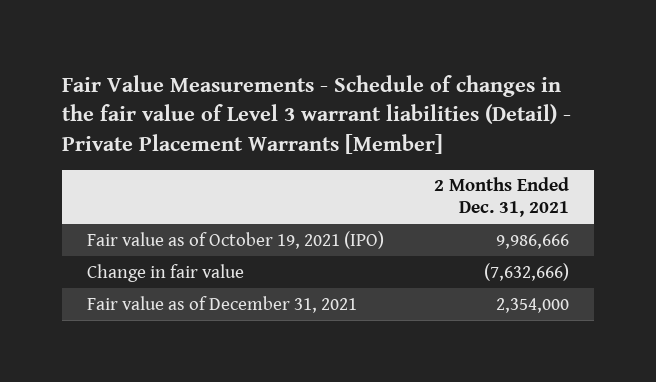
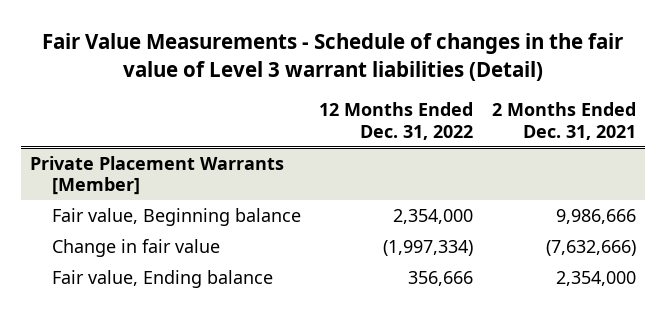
[62,74,572,154] Fair Value Measurements - Schedule of changes in the fair value of Level 3 warrant liabilities (Detail) - Private Placement Warrants [Member] -> [41,32,623,81] Fair Value Measurements - Schedule of changes in the fair value of Level 3 warrant liabilities (Detail)
none -> [319,102,474,140] 12 Months Ended Dec. 31, 2022
none -> [30,155,285,196] Private Placement Warrants [Member]
[87,230,385,249] Fair value as of October 19, 2021 (IPO) -> [52,207,302,226] Fair value, Beginning balance
[87,295,358,313] Fair value as of December 31, 2021 -> [52,269,274,288] Fair value, Ending balance

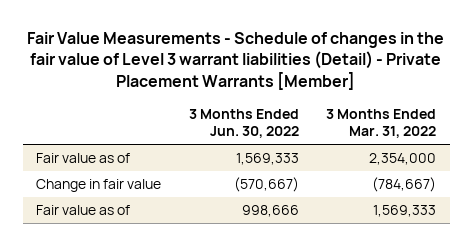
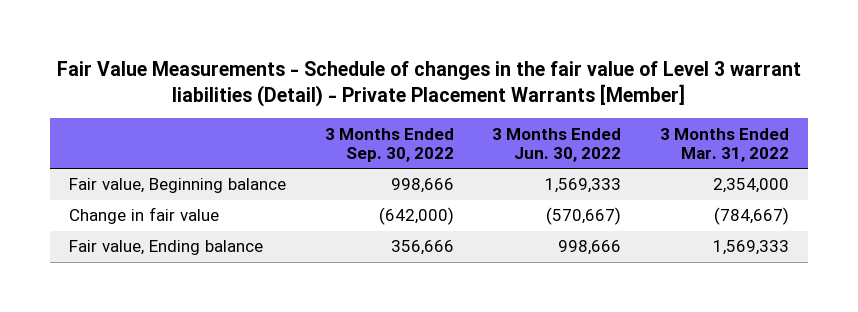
none -> [324,127,454,163] 3 Months Ended Sep. 30, 2022
[36,153,131,164] Fair value as of -> [68,178,286,194] Fair value, Beginning balance
[36,205,131,216] Fair value as of -> [68,240,263,256] Fair value, Ending balance

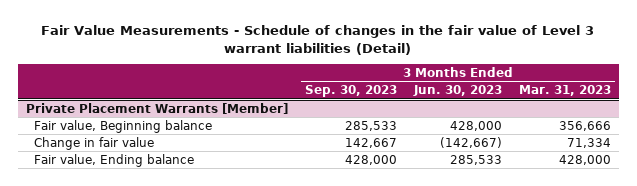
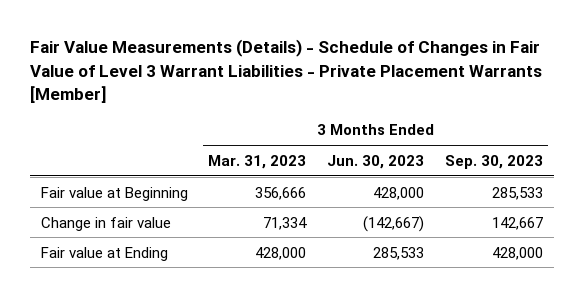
[41,25,595,56] Fair Value Measurements - Schedule of changes in the fair value of Level 3 warrant liabilities (Detail) -> [30,39,543,103] Fair Value Measurements (Details) - Schedule of Changes in Fair Value of Level 3 Warrant Liabilities - Private Placement Warrants [Member]
[26,102,289,114] Private Placement Warrants [Member] -> none
[34,119,213,133] Fair value, Beginning balance -> [40,186,188,201] Fair value at Beginning
[34,153,195,167] Fair value, Ending balance -> [40,246,168,261] Fair value at Ending

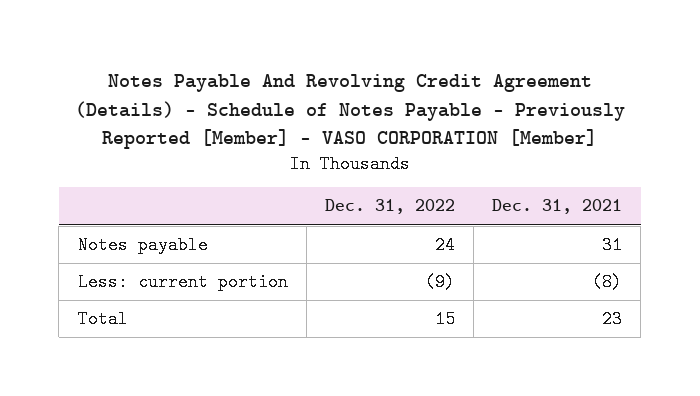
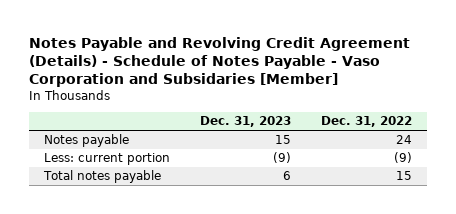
[74,74,625,150] Notes Payable And Revolving Credit Agreement (Details) - Schedule of Notes Payable - Previously Reported [Member] - VASO CORPORATION [Member] -> [29,36,411,88] Notes Payable and Revolving Credit Agreement (Details) - Schedule of Notes Payable - Vaso Corporation and Subsidaries [Member]
[491,199,622,215] Dec. 31, 2021 -> none
none -> [200,116,292,128] Dec. 31, 2023
[77,310,128,329] Total -> [43,170,162,184] Total notes payable

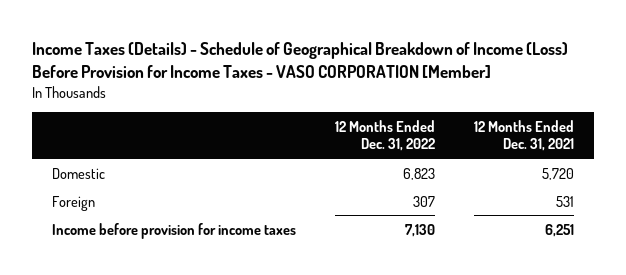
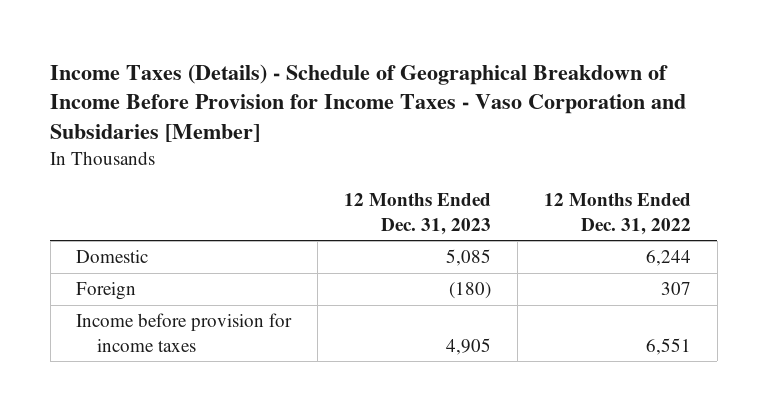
[32,41,569,78] Income Taxes (Details) - Schedule of Geographical Breakdown of Income (Loss) Before Provision for Income Taxes - VASO CORPORATION [Member] -> [50,63,687,143] Income Taxes (Details) - Schedule of Geographical Breakdown of Income Before Provision for Income Taxes - Vaso Corporation and Subsidaries [Member]
[473,119,574,152] 12 Months Ended Dec. 31, 2021 -> none
none -> [344,193,492,235] 12 Months Ended Dec. 31, 2023
[402,167,435,180] 6,823 -> [645,250,691,267] 6,244
[404,223,435,237] 7,130 -> [645,337,691,355] 6,551

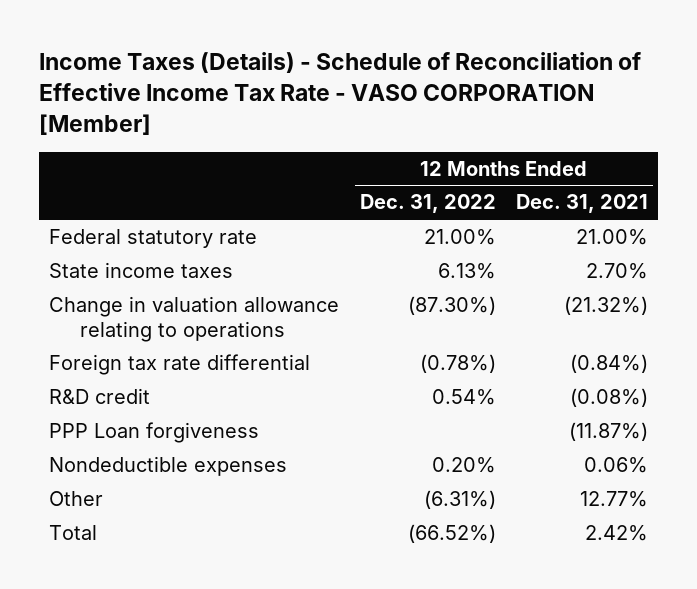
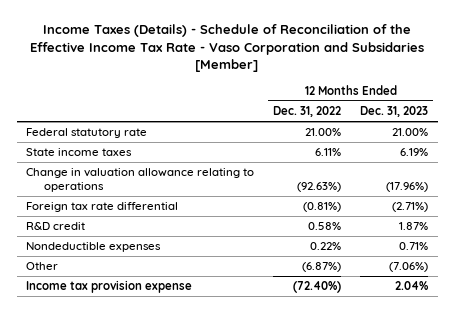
[39,51,642,135] Income Taxes (Details) - Schedule of Reconciliation of Effective Income Tax Rate - VASO CORPORATION [Member] -> [30,24,425,73] Income Taxes (Details) - Schedule of Reconciliation of the Effective Income Tax Rate - Vaso Corporation and Subsidaries [Member]
[516,194,649,214] Dec. 31, 2021 -> none
none -> [360,106,429,118] Dec. 31, 2023
[49,422,260,444] PPP Loan forgiveness -> none
[49,525,98,541] Total -> none
[437,263,496,280] 6.13% -> [315,148,342,157] 6.11%
[407,296,496,316] (87.30%) -> [297,182,342,193] (92.63%)
[419,354,496,374] (0.78%) -> [303,202,342,213] (0.81%)
[431,389,496,406] 0.54% -> [308,222,342,231] 0.58%
[431,457,496,474] 0.20% -> [310,242,342,251] 0.22%
[423,490,496,510] (6.31%) -> [302,262,342,273] (6.87%)
none -> [26,280,193,294] Income tax provision expense

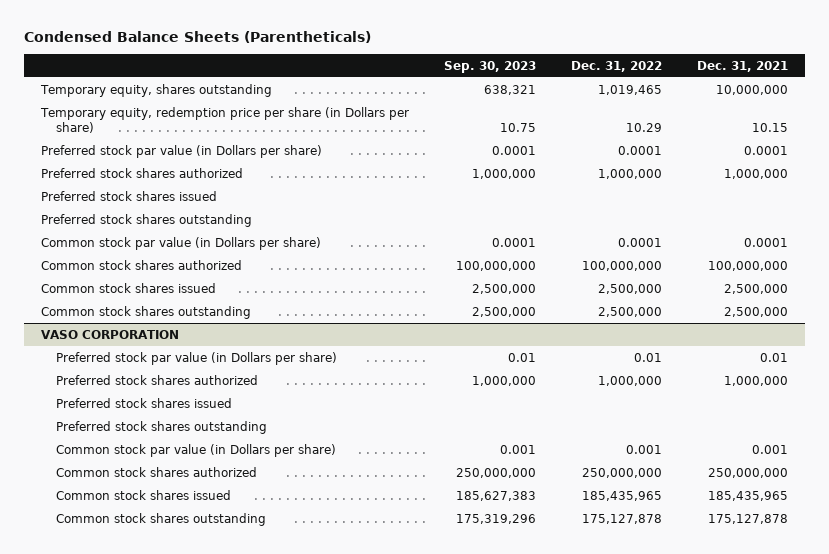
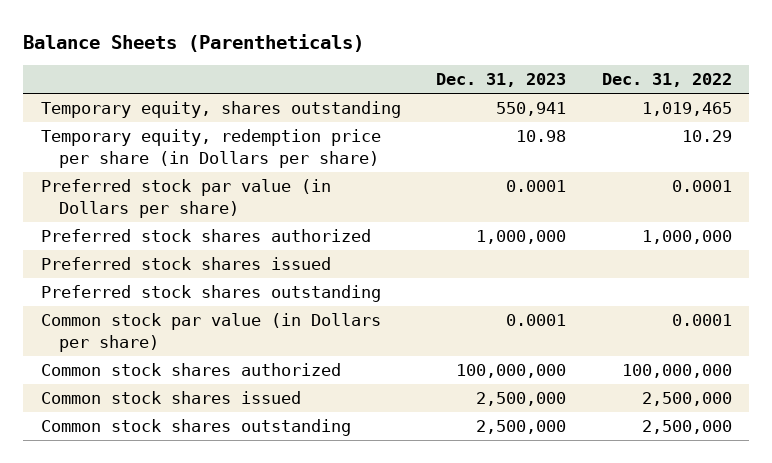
[23,31,371,44] Condensed Balance Sheets (Parentheticals) -> [22,33,364,52] Balance Sheets (Parentheticals)
[443,60,536,73] Sep. 30, 2023 -> none
[696,60,788,72] Dec. 31, 2021 -> none
none -> [436,73,567,88] Dec. 31, 2023
[40,329,179,339] VASO CORPORATION -> none
[56,351,338,365] Preferred stock par value (in Dollars per share) -> none
[56,374,259,385] Preferred stock shares authorized -> none
[56,397,233,408] Preferred stock shares issued -> none
[56,420,268,434] Preferred stock shares outstanding -> none
[56,443,337,457] Common stock par value (in Dollars per share) -> none
[56,466,258,477] Common stock shares authorized -> none
[56,489,232,500] Common stock shares issued -> none
[56,512,267,526] Common stock shares outstanding -> none

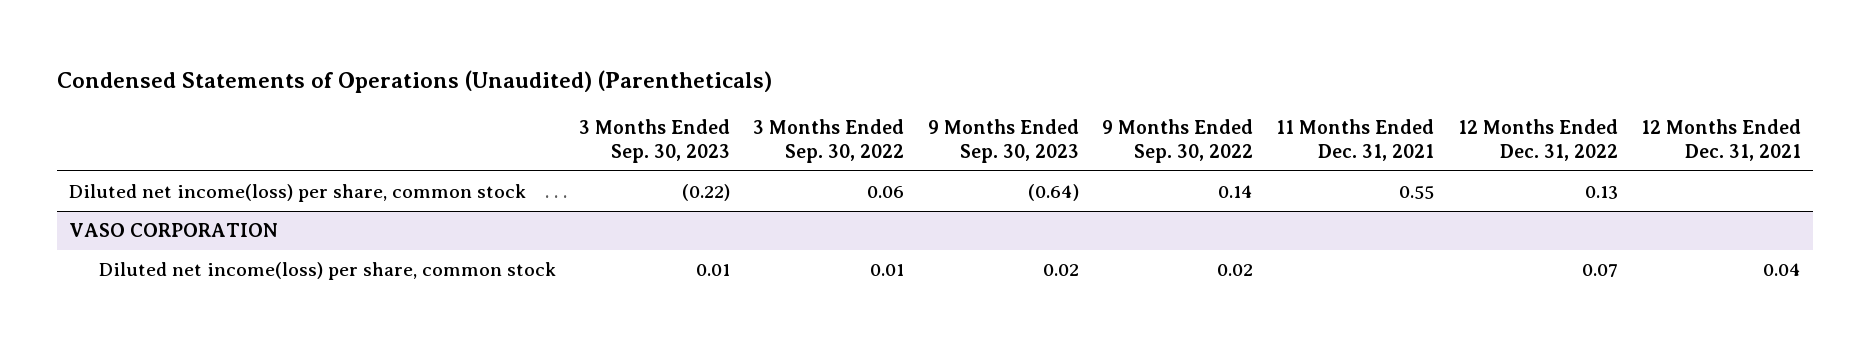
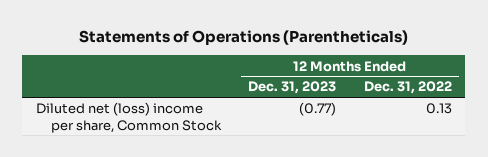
[57,69,773,93] Condensed Statements of Operations (Unaudited) (Parentheticals) -> [78,30,408,46] Statements of Operations (Parentheticals)
[579,118,731,164] 3 Months Ended Sep. 30, 2023 -> none
[753,118,905,164] 3 Months Ended Sep. 30, 2022 -> none
[927,118,1079,164] 9 Months Ended Sep. 30, 2023 -> none
[1101,118,1253,164] 9 Months Ended Sep. 30, 2022 -> none
[1276,118,1435,162] 11 Months Ended Dec. 31, 2021 -> none
[1640,118,1801,162] 12 Months Ended Dec. 31, 2021 -> none
none -> [248,81,337,95] Dec. 31, 2023
[68,223,278,238] VASO CORPORATION -> none
[98,262,556,281] Diluted net income(loss) per share, common stock -> none
[68,184,526,203] Diluted net income(loss) per share, common stock -> [36,102,222,133] Diluted net (loss) income per share, Common Stock

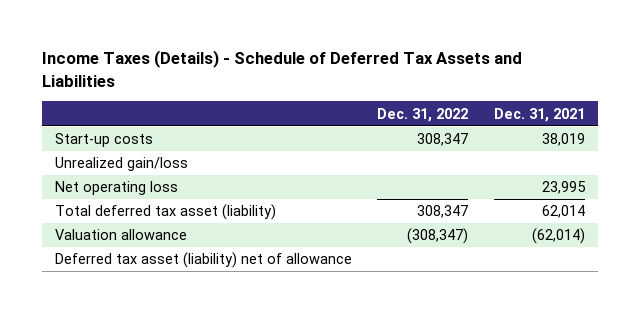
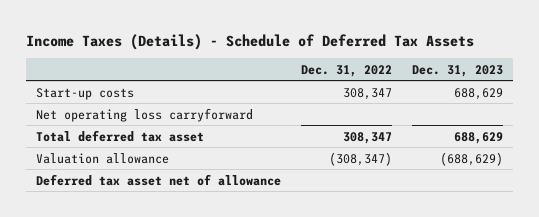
[42,50,523,87] Income Taxes (Details) - Schedule of Deferred Tax Assets and Liabilities -> [25,33,474,50] Income Taxes (Details) - Schedule of Deferred Tax Assets
[493,107,585,122] Dec. 31, 2021 -> none
none -> [412,64,504,77] Dec. 31, 2023
[54,157,188,172] Unrealized gain/loss -> none
[54,181,178,196] Net operating loss -> [36,107,254,122] Net operating loss carryforward
[54,204,276,221] Total deferred tax asset (liability) -> [36,129,205,142] Total deferred tax asset
[54,252,352,269] Deferred tax asset (liability) net of allowance -> [36,173,282,186] Deferred tax asset net of allowance

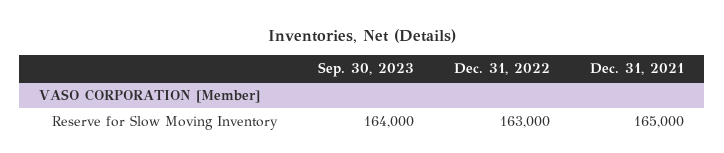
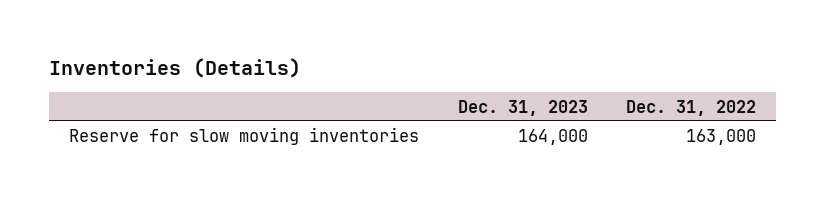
[267,29,456,44] Inventories, Net (Details) -> [49,58,302,79] Inventories (Details)
[318,62,415,78] Sep. 30, 2023 -> none
[590,63,685,76] Dec. 31, 2021 -> none
none -> [457,99,588,116] Dec. 31, 2023
[39,88,261,103] VASO CORPORATION [Member] -> none
[52,114,279,130] Reserve for Slow Moving Inventory -> [68,127,419,146] Reserve for slow moving inventories

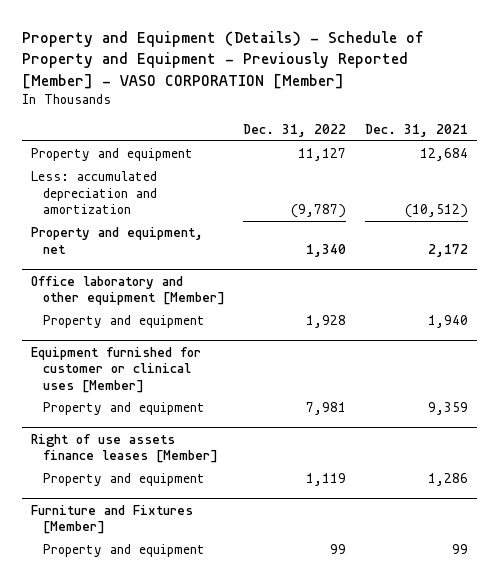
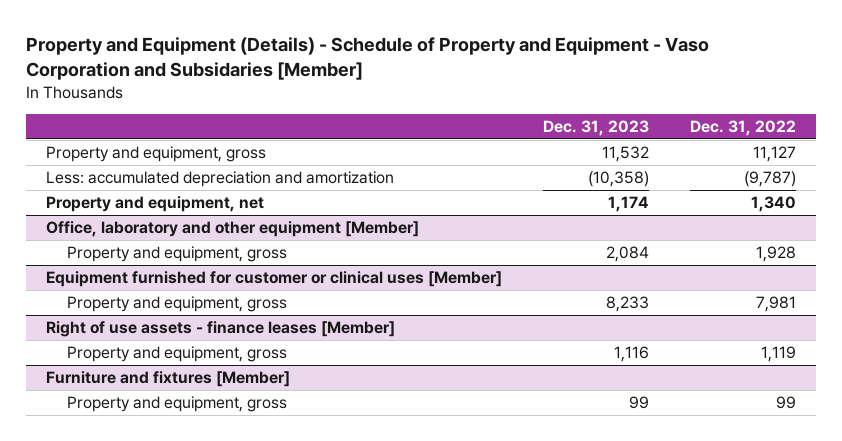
[22,31,424,89] Property and Equipment (Details) - Schedule of Property and Equipment - Previously Reported [Member] - VASO CORPORATION [Member] -> [25,36,709,80] Property and Equipment (Details) - Schedule of Property and Equipment - Vaso Corporation and Subsidaries [Member]
[364,123,468,137] Dec. 31, 2021 -> none
none -> [543,120,650,137] Dec. 31, 2023
[31,148,194,162] Property and equipment -> [46,146,267,163] Property and equipment, gross
[31,275,226,306] Office laboratory and other equipment [Member] -> [46,221,420,238] Office, laboratory and other equipment [Member]
[43,315,206,329] Property and equipment -> [66,246,287,263] Property and equipment, gross
[43,402,206,416] Property and equipment -> [66,296,287,313] Property and equipment, gross
[31,433,219,464] Right of use assets finance leases [Member] -> [46,321,396,338] Right of use assets - finance leases [Member]
[43,473,206,487] Property and equipment -> [66,346,287,363] Property and equipment, gross
[31,504,194,535] Furniture and Fixtures [Member] -> [46,371,291,388] Furniture and fixtures [Member]
[43,544,206,558] Property and equipment -> [66,396,287,413] Property and equipment, gross

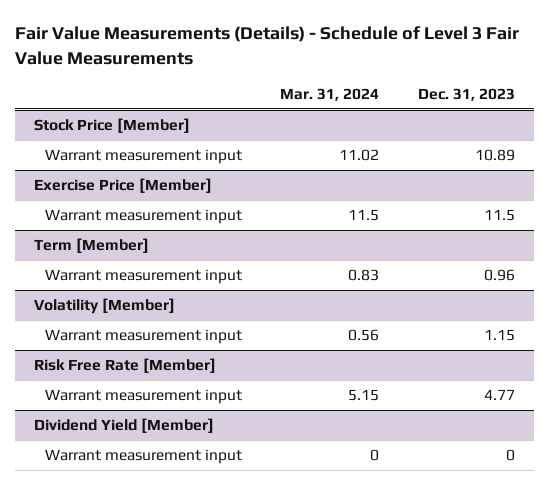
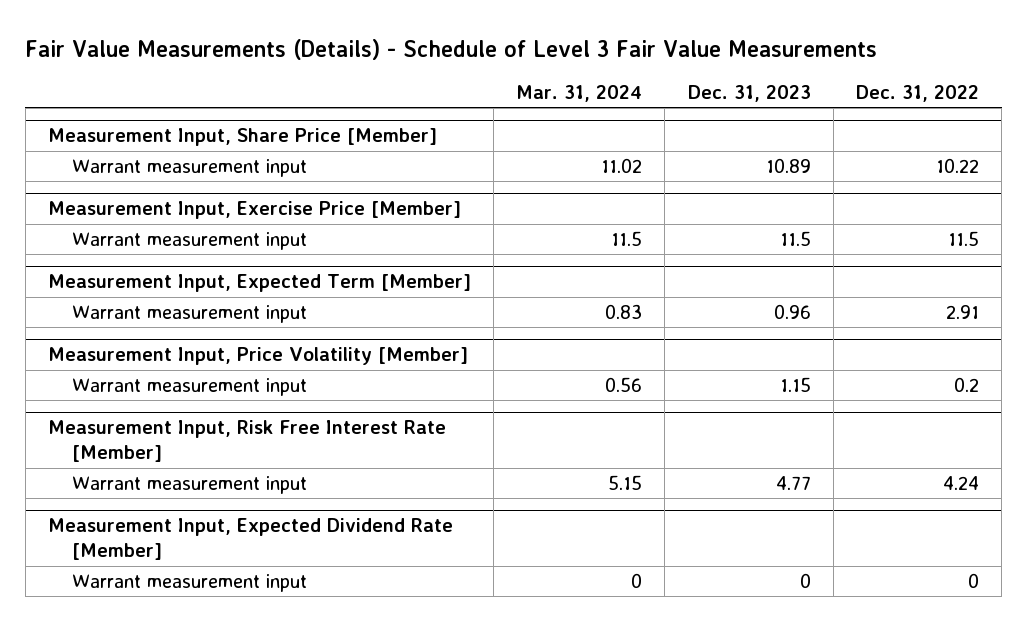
none -> [855,84,979,102] Dec. 31, 2022
[34,117,191,133] Stock Price [Member] -> [47,128,437,147] Measurement Input, Share Price [Member]
[34,177,213,193] Exercise Price [Member] -> [47,201,461,220] Measurement Input, Exercise Price [Member]
[34,237,150,253] Term [Member] -> [47,274,471,293] Measurement Input, Expected Term [Member]
[34,297,176,314] Volatility [Member] -> [47,347,468,366] Measurement Input, Price Volatility [Member]
[34,357,217,373] Risk Free Rate [Member] -> [47,420,446,463] Measurement Input, Risk Free Interest Rate [Member]
[34,417,215,433] Dividend Yield [Member] -> [47,518,453,561] Measurement Input, Expected Dividend Rate [Member]

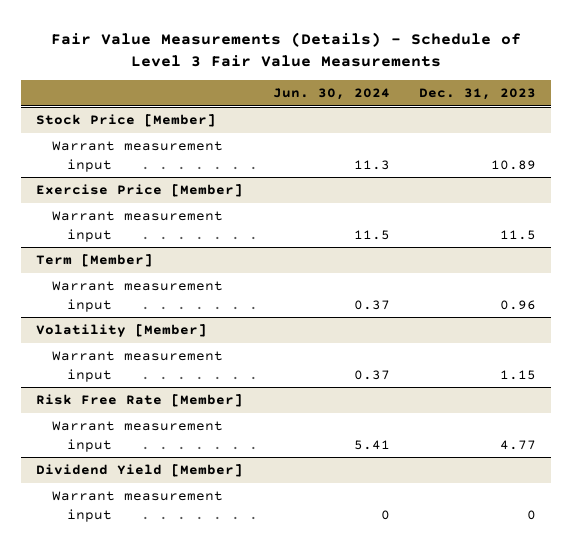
[516,84,643,102] Mar. 31, 2024 -> none
[855,84,979,102] Dec. 31, 2022 -> none
none -> [272,88,390,101] Jun. 30, 2024
[47,128,437,147] Measurement Input, Share Price [Member] -> [36,114,217,128] Stock Price [Member]
[47,201,461,220] Measurement Input, Exercise Price [Member] -> [36,184,244,198] Exercise Price [Member]
[47,274,471,293] Measurement Input, Expected Term [Member] -> [36,254,154,268] Term [Member]
[47,347,468,366] Measurement Input, Price Volatility [Member] -> [36,324,208,338] Volatility [Member]
[47,420,446,463] Measurement Input, Risk Free Interest Rate [Member] -> [36,394,244,408] Risk Free Rate [Member]
[47,518,453,561] Measurement Input, Expected Dividend Rate [Member] -> [36,464,244,478] Dividend Yield [Member]

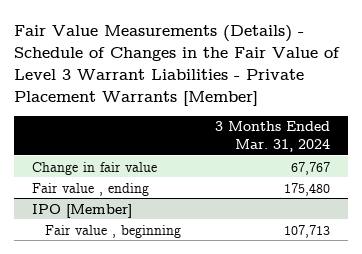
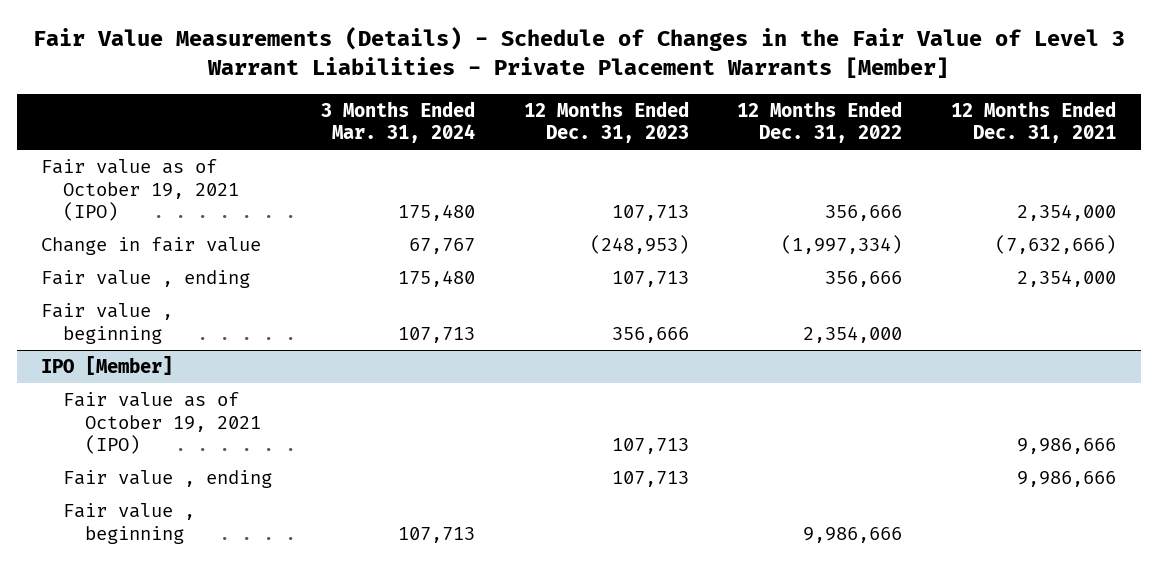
none -> [523,100,689,144] 12 Months Ended Dec. 31, 2023
none -> [737,100,903,144] 12 Months Ended Dec. 31, 2022
none -> [951,100,1117,144] 12 Months Ended Dec. 31, 2021
none -> [41,159,239,221] Fair value as of October 19, 2021 (IPO)
none -> [41,303,174,344] Fair value , beginning
none -> [62,392,261,454] Fair value as of October 19, 2021 (IPO)
none -> [62,470,272,489] Fair value , ending

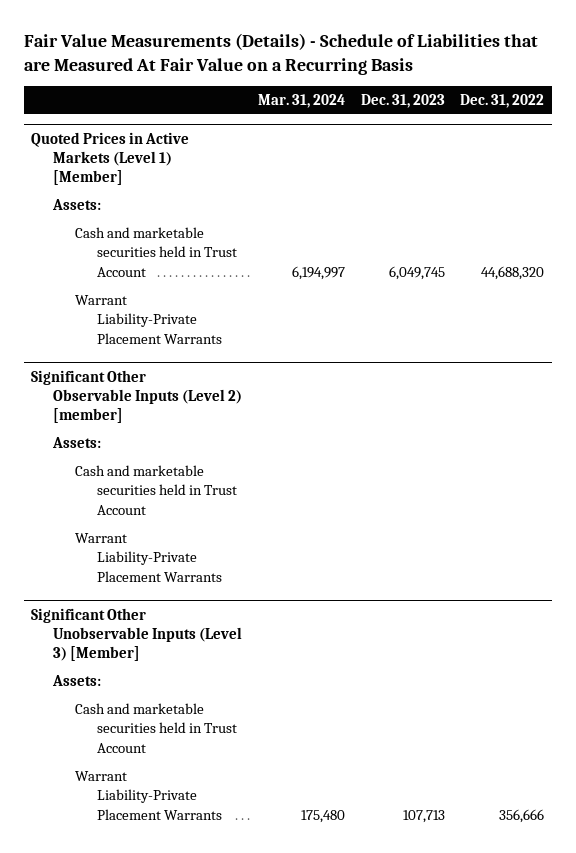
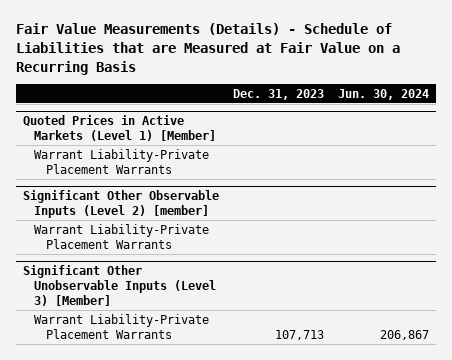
[23,33,538,75] Fair Value Measurements (Details) - Schedule of Liabilities that are Measured At Fair Value on a Recurring Basis -> [15,23,400,75] Fair Value Measurements (Details) - Schedule of Liabilities that are Measured at Fair Value on a Recurring Basis
[257,93,345,108] Mar. 31, 2024 -> none
[460,93,545,108] Dec. 31, 2022 -> none
none -> [337,88,429,100] Jun. 30, 2024
[52,199,102,211] Assets: -> none
[75,227,238,277] Cash and marketable securities held in Trust Account -> none
[52,437,102,449] Assets: -> none
[75,465,238,515] Cash and marketable securities held in Trust Account -> none
[52,675,102,687] Assets: -> none
[75,703,238,753] Cash and marketable securities held in Trust Account -> none

